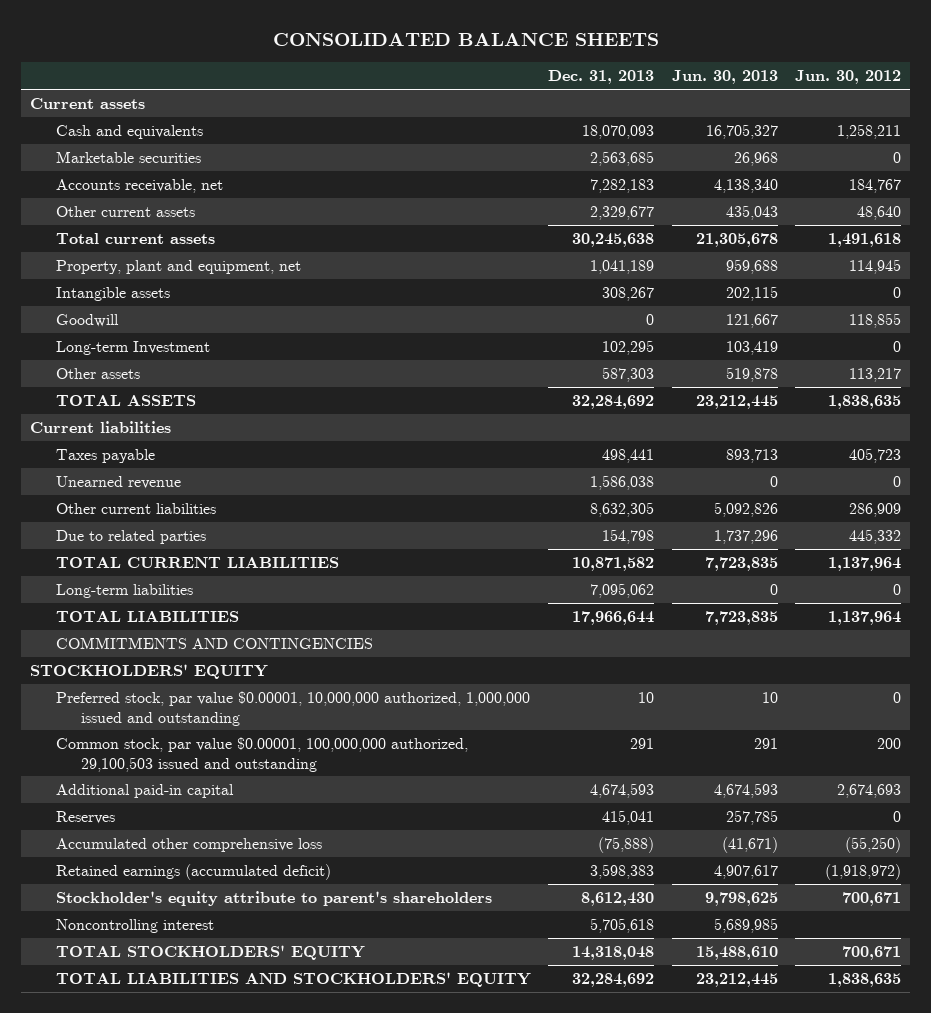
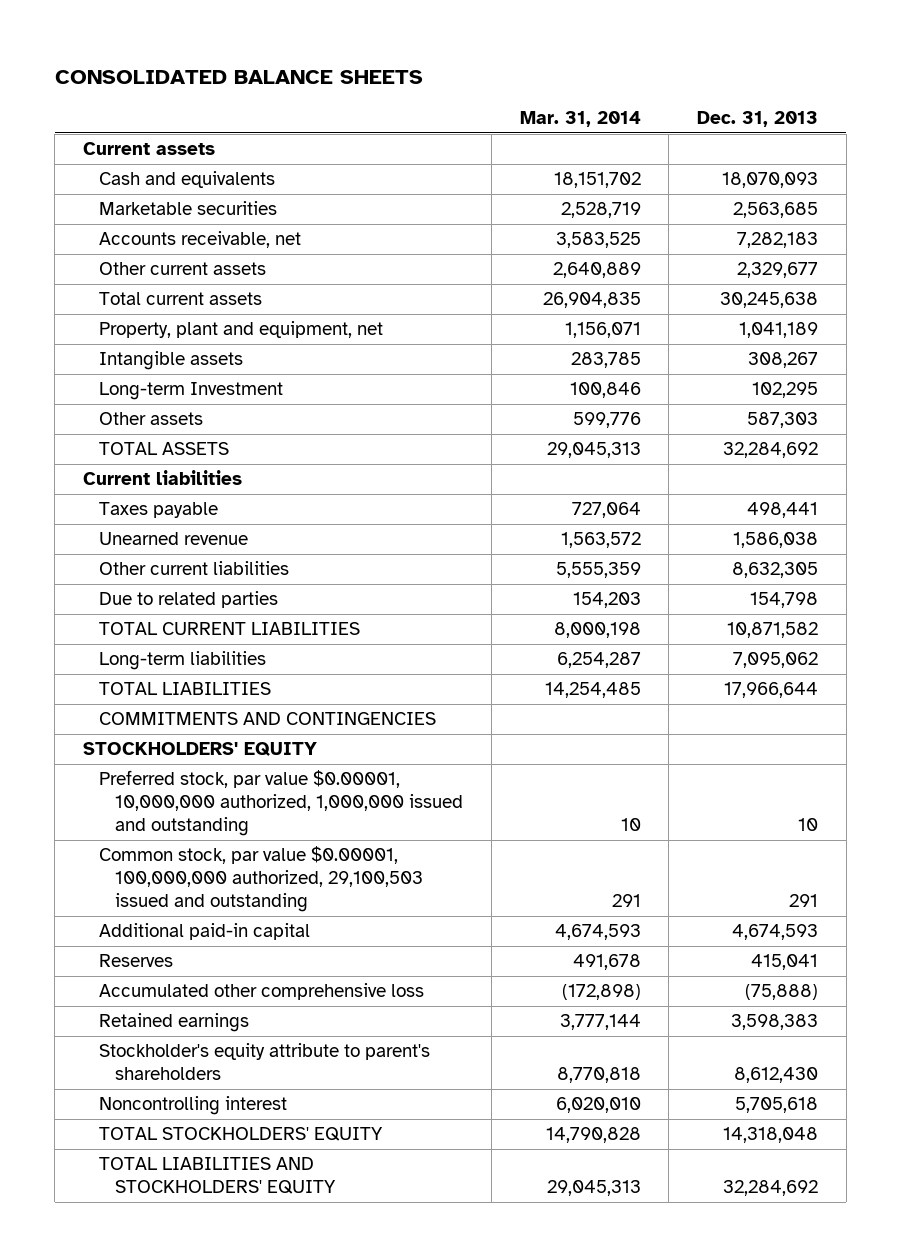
[671,70,778,85] Jun. 30, 2013 -> none
[794,70,901,85] Jun. 30, 2012 -> none
none -> [519,111,641,128] Mar. 31, 2014
[55,313,119,327] Goodwill -> none
[55,863,331,880] Retained earnings (accumulated deficit) -> [99,1013,250,1033] Retained earnings

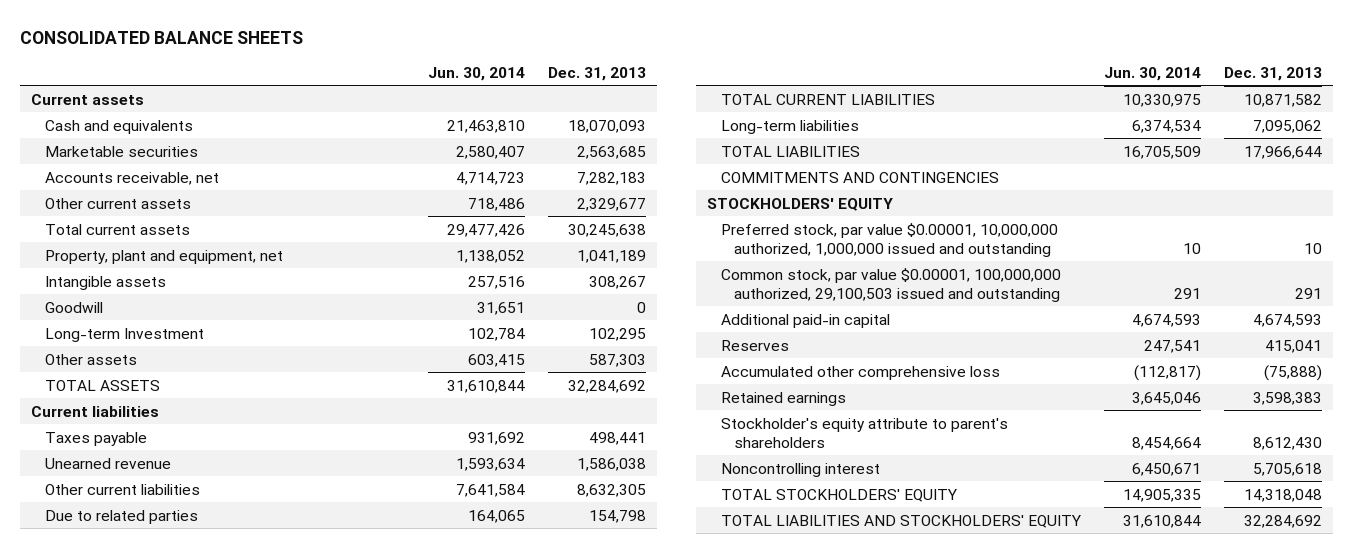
[519,111,641,128] Mar. 31, 2014 -> none
none -> [427,66,525,81] Jun. 30, 2014
none -> [44,301,103,313] Goodwill

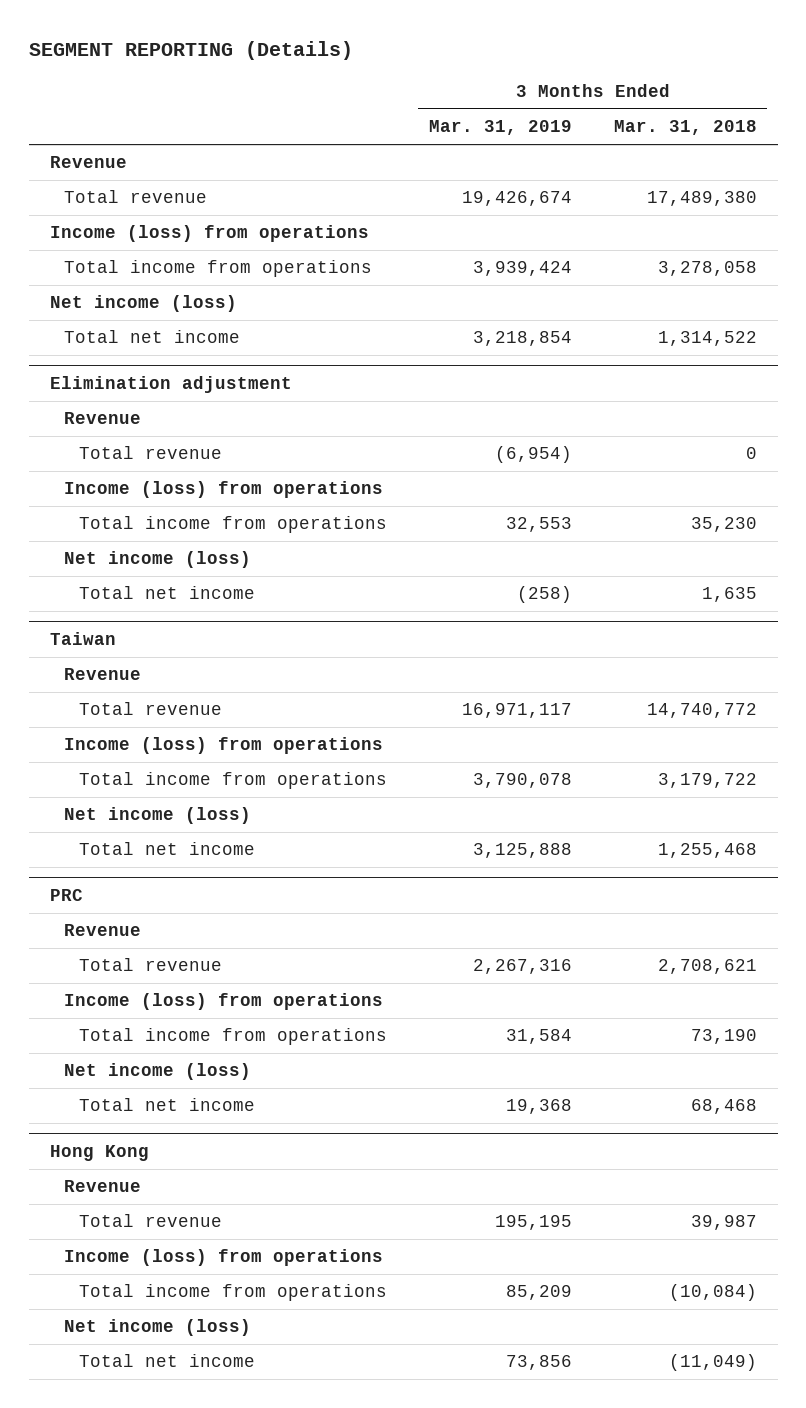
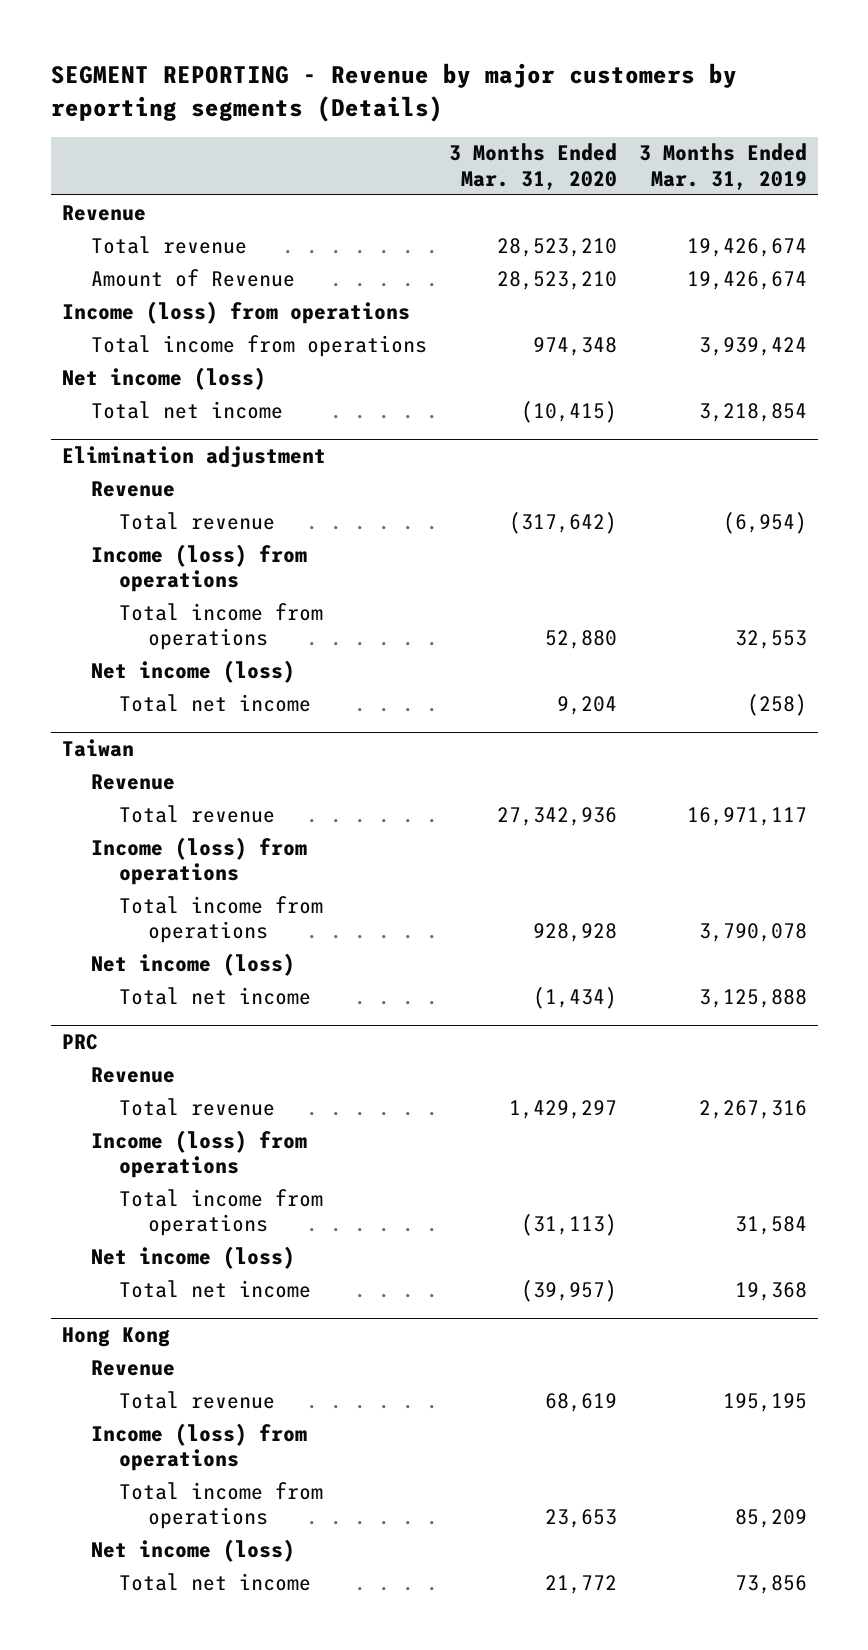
[28,40,353,60] SEGMENT REPORTING (Details) -> [50,63,737,122] SEGMENT REPORTING - Revenue by major customers by reporting segments (Details)
[613,120,757,136] Mar. 31, 2018 -> none
none -> [448,143,617,190] 3 Months Ended Mar. 31, 2020
none -> [90,268,295,287] Amount of Revenue

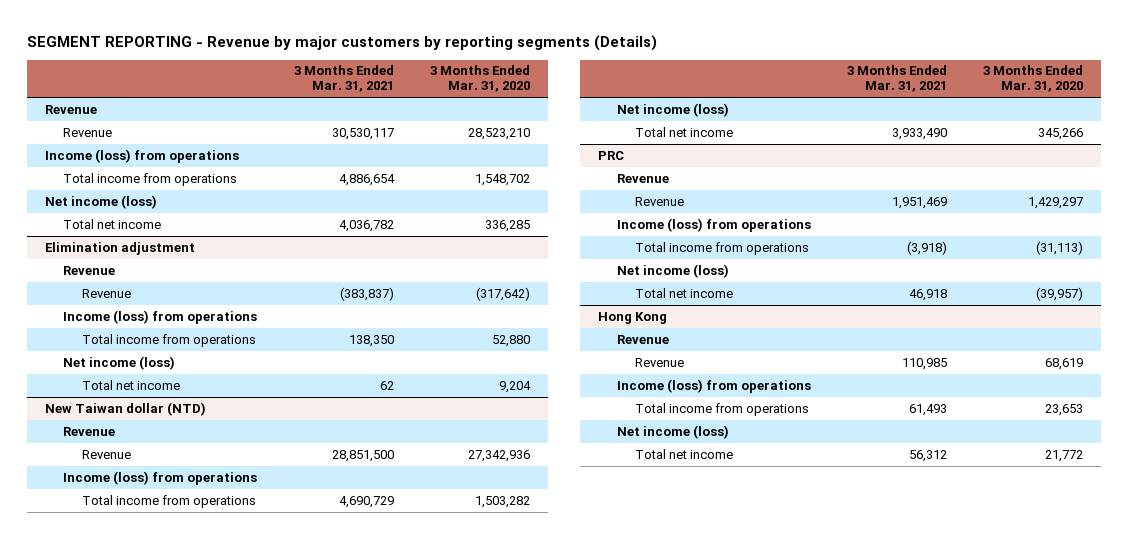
[638,143,807,190] 3 Months Ended Mar. 31, 2019 -> none
none -> [293,65,394,93] 3 Months Ended Mar. 31, 2021
[90,235,247,254] Total revenue -> none
[90,268,295,287] Amount of Revenue -> [63,127,113,137] Revenue
[532,336,617,356] 974,348 -> [474,173,530,186] 1,548,702
[520,400,617,423] (10,415) -> [484,219,530,232] 336,285
[119,511,276,530] Total revenue -> [81,288,131,298] Revenue
[61,739,134,758] Taiwan -> [44,401,206,416] New Taiwan dollar (NTD)
[119,804,276,823] Total revenue -> [81,449,131,459] Revenue
[532,923,617,943] 928,928 -> [474,495,530,508] 1,503,282
[532,986,617,1009] (1,434) -> [1037,127,1083,140] 345,266
[119,1097,276,1116] Total revenue -> [635,196,685,206] Revenue
[119,1390,276,1409] Total revenue -> [635,357,685,367] Revenue

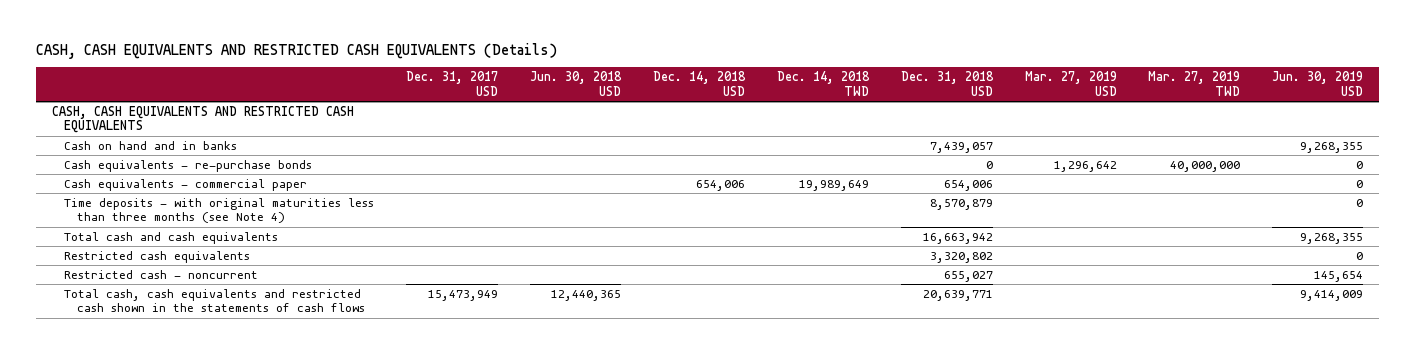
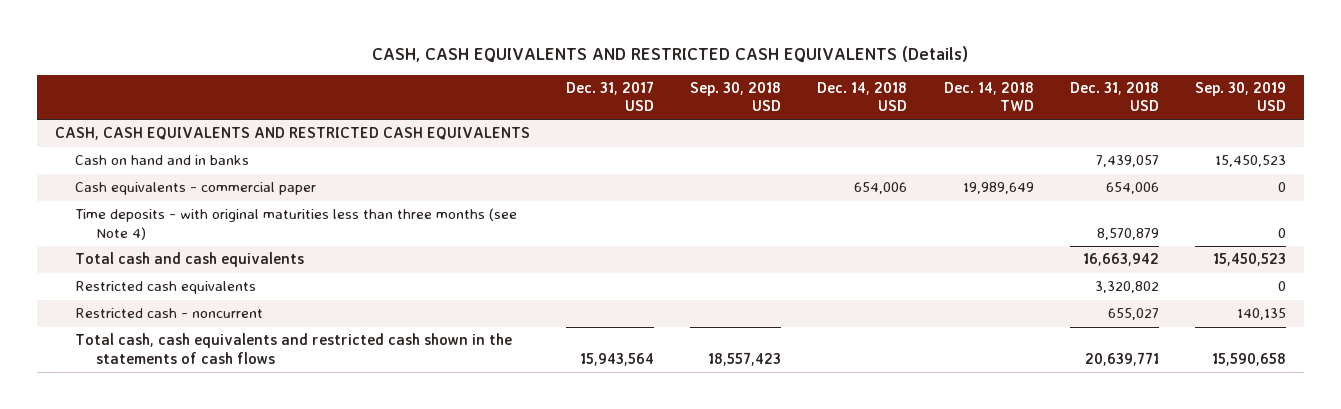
[530,71,623,96] Jun. 30, 2018 USD -> none
[1024,71,1117,96] Mar. 27, 2019 USD -> none
[1148,71,1241,96] Mar. 27, 2019 TWD -> none
[1272,71,1364,96] Jun. 30, 2019 USD -> none
none -> [690,81,782,112] Sep. 30, 2018 USD
none -> [1194,81,1286,112] Sep. 30, 2019 USD
[64,160,313,173] Cash equivalents - re-purchase bonds -> none
[428,290,499,302] 15,473,949 -> [579,352,654,366] 15,943,564

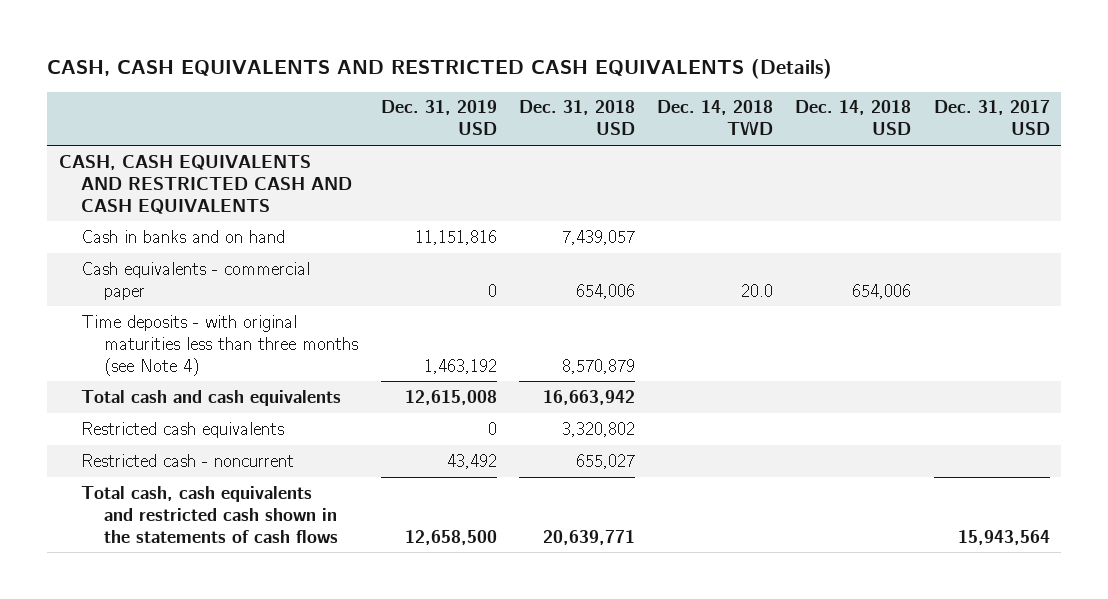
[690,81,782,112] Sep. 30, 2018 USD -> none
[1194,81,1286,112] Sep. 30, 2019 USD -> none
none -> [380,100,497,136] Dec. 31, 2019 USD
[54,127,530,141] CASH, CASH EQUIVALENTS AND RESTRICTED CASH EQUIVALENTS -> [58,154,353,214] CASH, CASH EQUIVALENTS AND RESTRICTED CASH AND CASH EQUIVALENTS
[75,155,250,166] Cash on hand and in banks -> [81,229,286,243] Cash in banks and on hand
[962,182,1034,195] 19,989,649 -> [741,283,774,297] 20.0

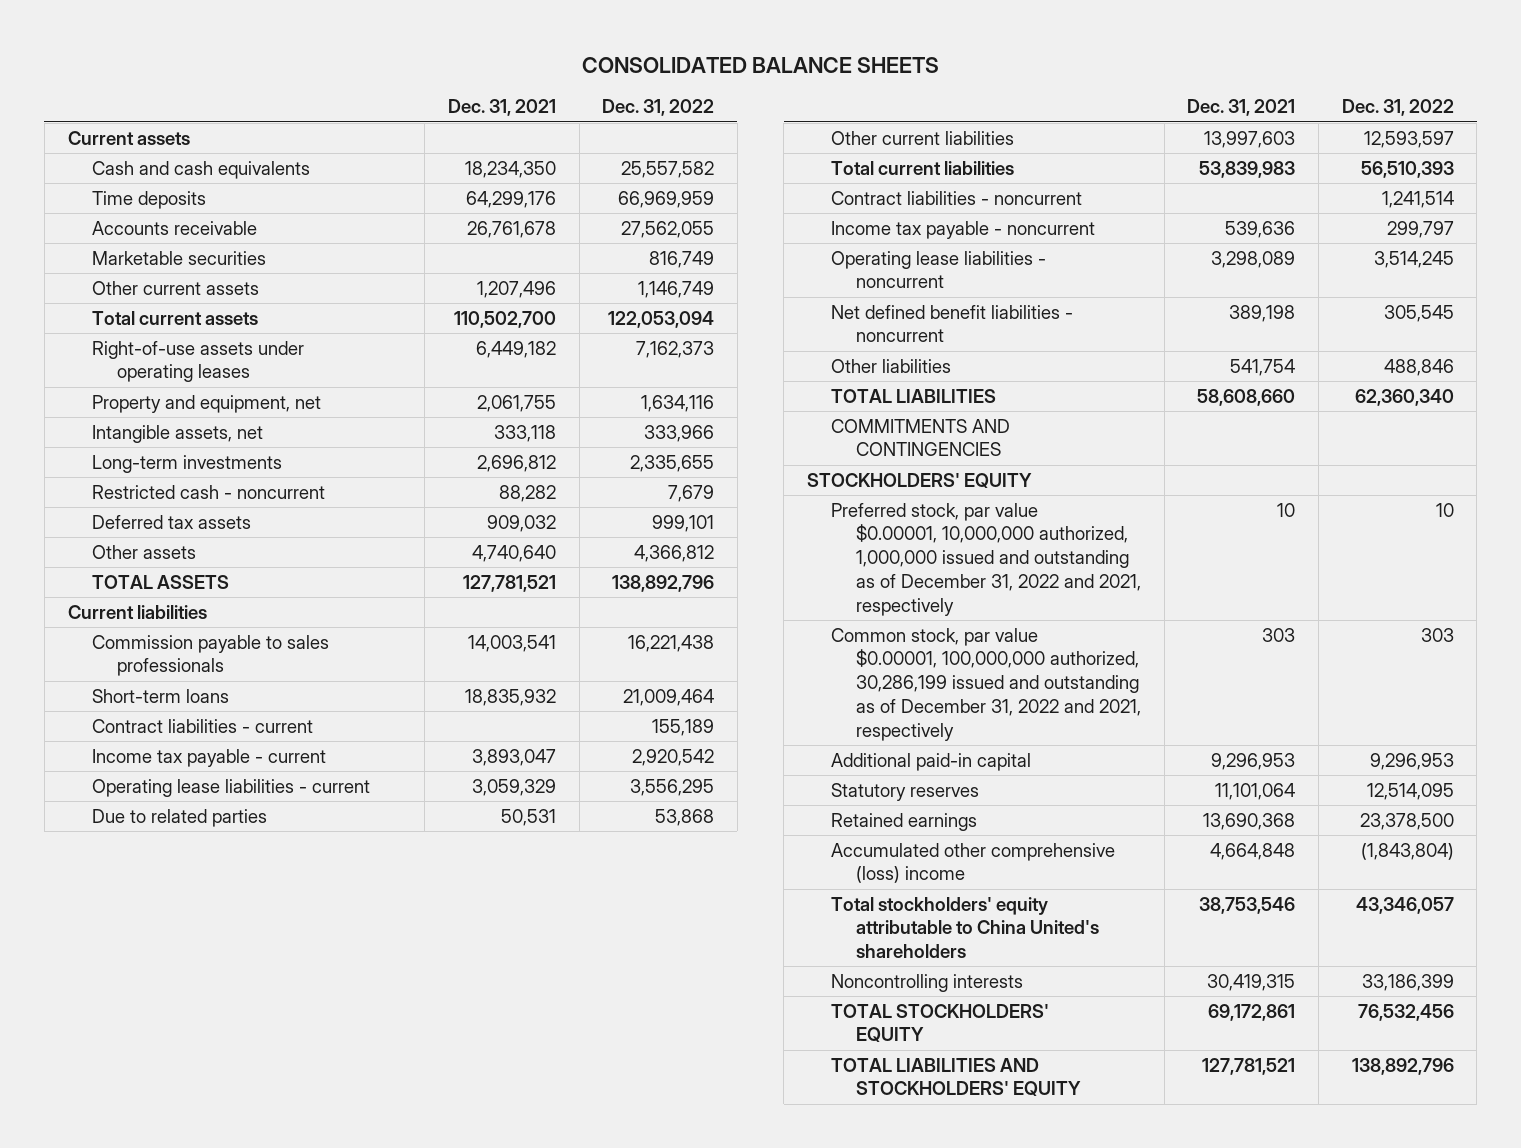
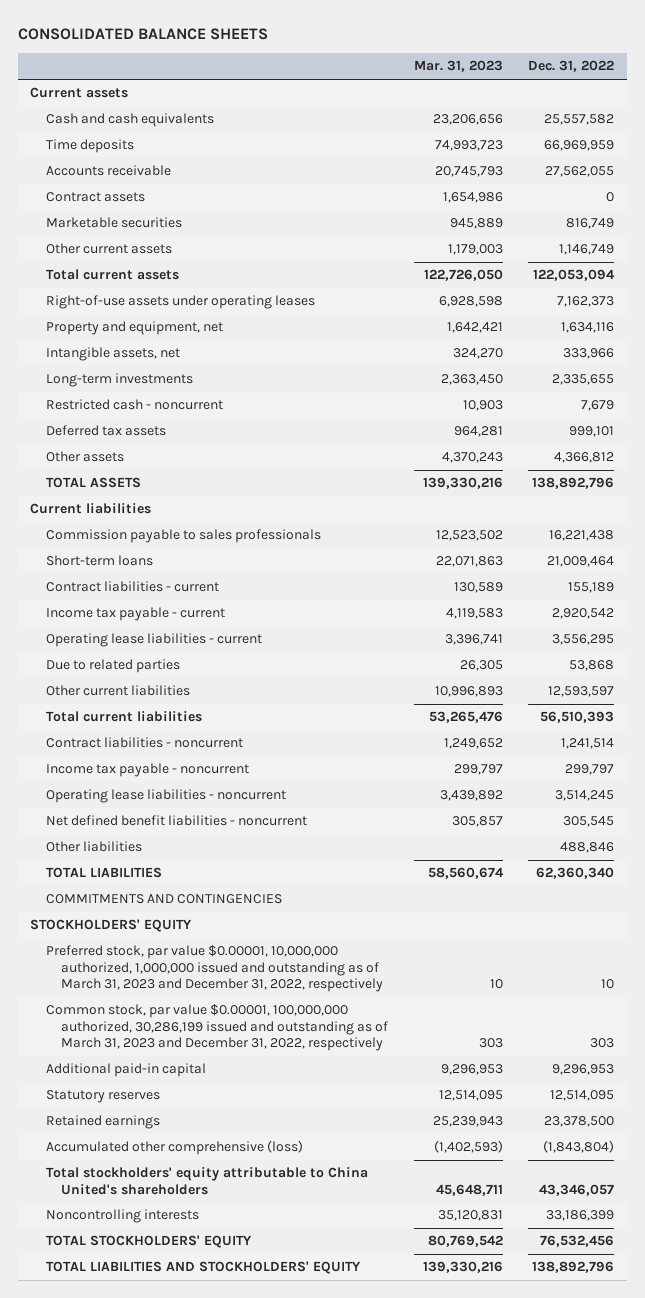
[447,99,556,117] Dec. 31, 2021 -> none
none -> [413,60,503,73] Mar. 31, 2023
none -> [45,192,145,203] Contract assets
[831,502,1141,616] Preferred stock, par value $0.00001, 10,000,000 authorized, 1,000,000 issued and outstanding as of December 31, 2022 and 2021, respectively -> [45,945,383,993] Preferred stock, par value $0.00001, 10,000,000 authorized, 1,000,000 issued and outstanding as of March 31, 2023 and December 31, 2022, respectively
[831,627,1141,741] Common stock, par value $0.00001, 100,000,000 authorized, 30,286,199 issued and outstanding as of December 31, 2022 and 2021, respectively -> [45,1004,388,1052] Common stock, par value $0.00001, 100,000,000 authorized, 30,286,199 issued and outstanding as of March 31, 2023 and December 31, 2022, respectively
[831,842,1116,884] Accumulated other comprehensive (loss) income -> [45,1140,303,1156] Accumulated other comprehensive (loss)

